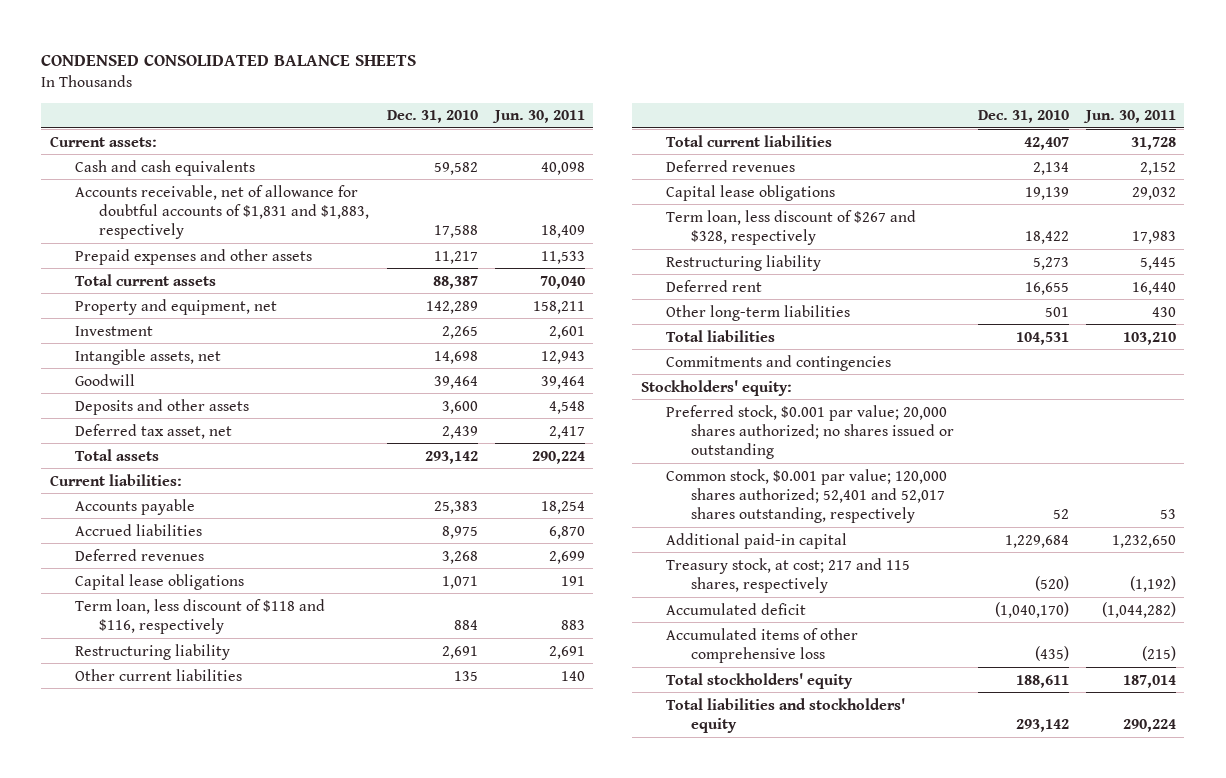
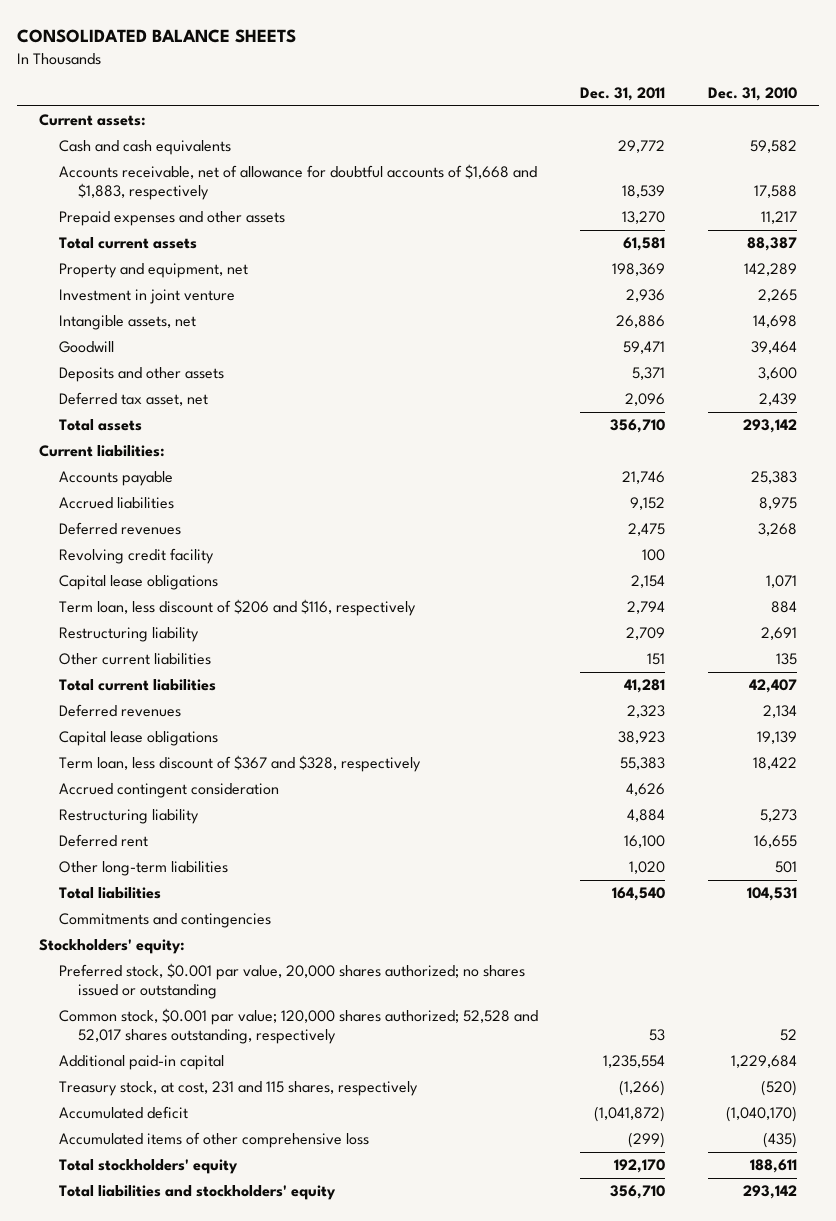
[41,54,417,66] CONDENSED CONSOLIDATED BALANCE SHEETS -> [17,29,297,44] CONSOLIDATED BALANCE SHEETS
[491,110,585,124] Jun. 30, 2011 -> none
none -> [580,86,666,101] Dec. 31, 2011
[74,184,370,240] Accounts receivable, net of allowance for doubtful accounts of $1,831 and $1,883, respectively -> [58,164,537,201] Accounts receivable, net of allowance for doubtful accounts of $1,668 and $1,883, respectively
[74,325,153,336] Investment -> [58,289,235,305] Investment in joint venture
none -> [58,548,214,565] Revolving credit facility
[74,598,325,634] Term loan, less discount of $118 and $116, respectively -> [58,599,416,617] Term loan, less discount of $206 and $116, respectively
[665,209,916,245] Term loan, less discount of $267 and $328, respectively -> [58,755,421,773] Term loan, less discount of $367 and $328, respectively
none -> [58,783,279,799] Accrued contingent consideration
[665,404,954,460] Preferred stock, $0.001 par value; 20,000 shares authorized; no shares issued or outstanding -> [58,963,525,1000] Preferred stock, $0.001 par value, 20,000 shares authorized; no shares issued or outstanding
[665,468,947,524] Common stock, $0.001 par value; 120,000 shares authorized; 52,401 and 52,017 shares outstanding, respectively -> [58,1008,538,1045] Common stock, $0.001 par value; 120,000 shares authorized; 52,528 and 52,017 shares outstanding, respectively
[665,557,910,593] Treasury stock, at cost; 217 and 115 shares, respectively -> [58,1081,418,1097] Treasury stock, at cost, 231 and 115 shares, respectively

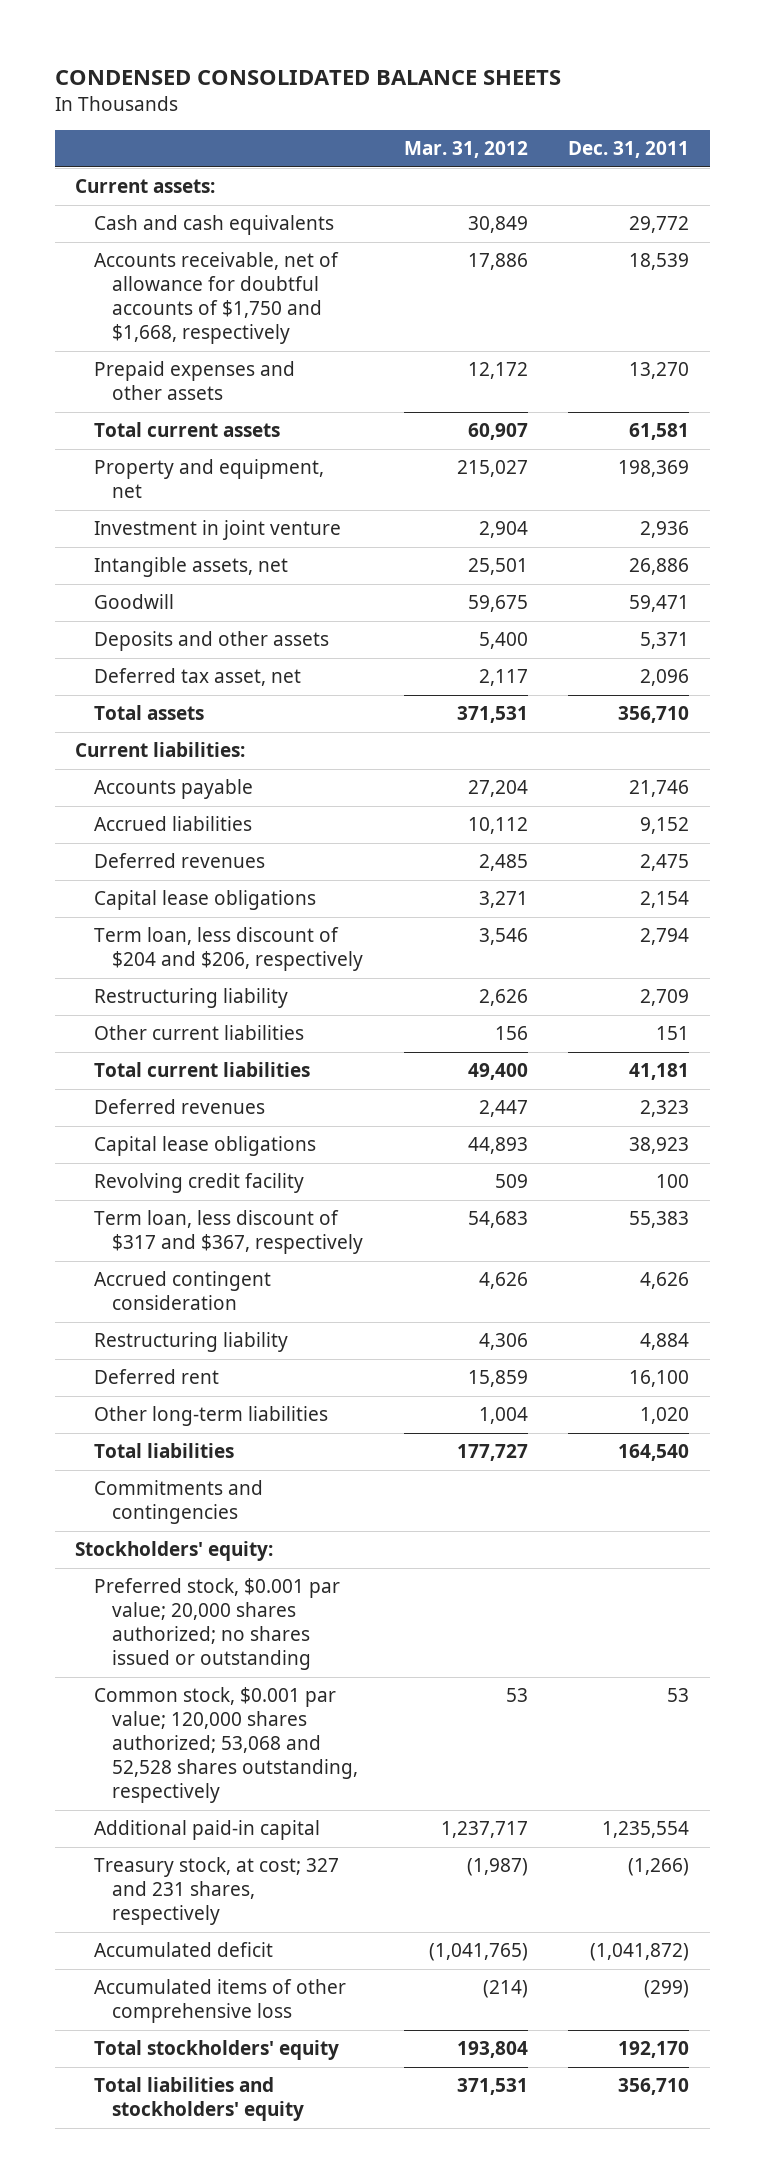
[17,29,297,44] CONSOLIDATED BALANCE SHEETS -> [55,69,562,85] CONDENSED CONSOLIDATED BALANCE SHEETS
[708,86,798,101] Dec. 31, 2010 -> none
none -> [403,141,528,159] Mar. 31, 2012
[58,164,537,201] Accounts receivable, net of allowance for doubtful accounts of $1,668 and $1,883, respectively -> [93,252,339,345] Accounts receivable, net of allowance for doubtful accounts of $1,750 and $1,668, respectively
[58,599,416,617] Term loan, less discount of $206 and $116, respectively -> [93,927,364,972] Term loan, less discount of $204 and $206, respectively
[624,679,666,694] 41,281 -> [629,1063,690,1081] 41,181
[58,548,214,565] Revolving credit facility -> [93,1173,304,1194] Revolving credit facility
[58,755,421,773] Term loan, less discount of $367 and $328, respectively -> [93,1210,364,1255] Term loan, less discount of $317 and $367, respectively
[58,963,525,1000] Preferred stock, $0.001 par value, 20,000 shares authorized; no shares issued or outstanding -> [93,1578,340,1671] Preferred stock, $0.001 par value; 20,000 shares authorized; no shares issued or outstanding
[58,1008,538,1045] Common stock, $0.001 par value; 120,000 shares authorized; 52,528 and 52,017 shares outstanding, respectively -> [93,1687,359,1804] Common stock, $0.001 par value; 120,000 shares authorized; 53,068 and 52,528 shares outstanding, respectively
[58,1081,418,1097] Treasury stock, at cost, 231 and 115 shares, respectively -> [93,1857,339,1926] Treasury stock, at cost; 327 and 231 shares, respectively

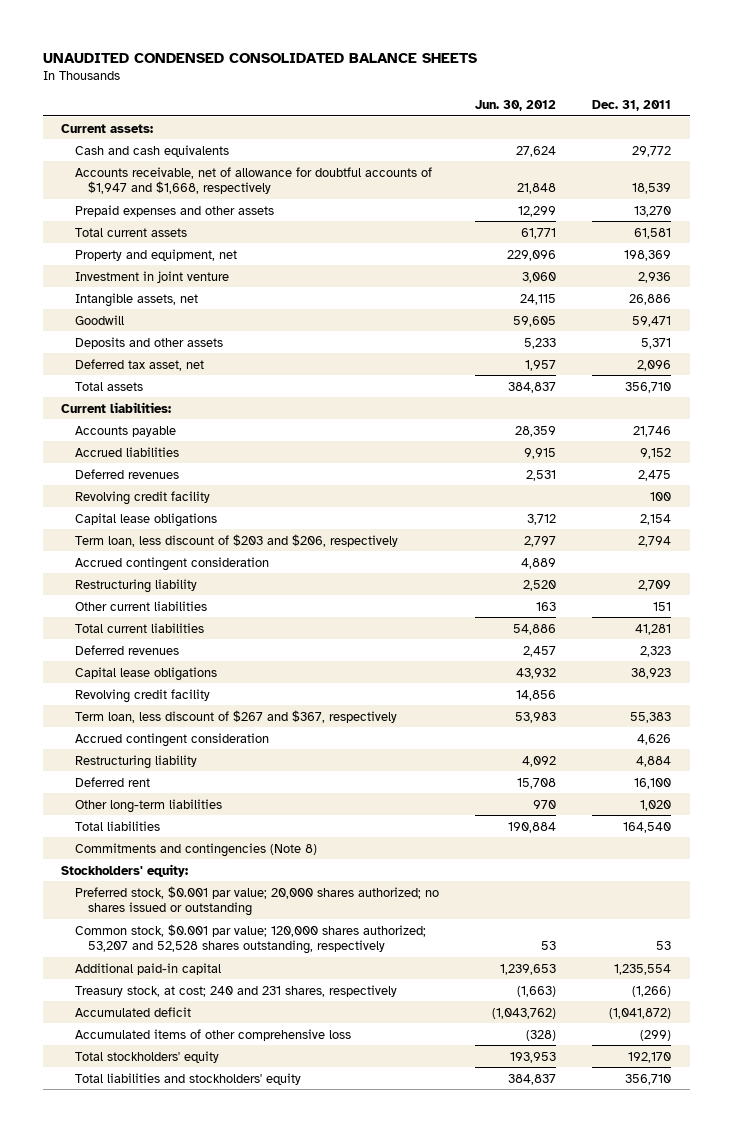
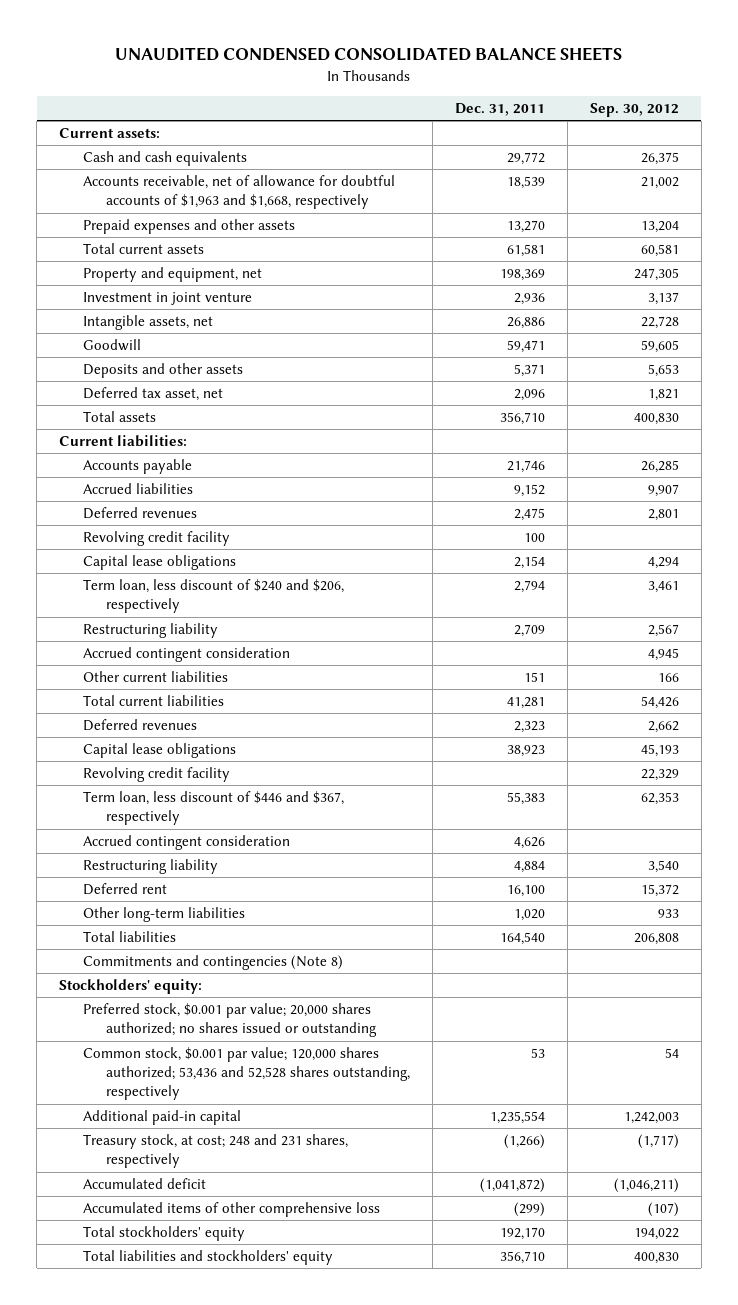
[474,100,556,112] Jun. 30, 2012 -> none
none -> [589,102,679,117] Sep. 30, 2012
[74,166,432,195] Accounts receivable, net of allowance for doubtful accounts of $1,947 and $1,668, respectively -> [82,175,395,210] Accounts receivable, net of allowance for doubtful accounts of $1,963 and $1,668, respectively
[74,533,398,547] Term loan, less discount of $203 and $206, respectively -> [82,579,344,614] Term loan, less discount of $240 and $206, respectively
[74,556,269,571] Accrued contingent consideration -> [82,647,290,663] Accrued contingent consideration
[74,709,397,723] Term loan, less discount of $267 and $367, respectively -> [82,791,344,826] Term loan, less discount of $446 and $367, respectively
[74,923,426,955] Common stock, $0.001 par value; 120,000 shares authorized; 53,207 and 52,528 shares outstanding, respectively -> [82,1047,411,1101] Common stock, $0.001 par value; 120,000 shares authorized; 53,436 and 52,528 shares outstanding, respectively
[74,984,397,997] Treasury stock, at cost; 240 and 231 shares, respectively -> [82,1134,348,1169] Treasury stock, at cost; 248 and 231 shares, respectively

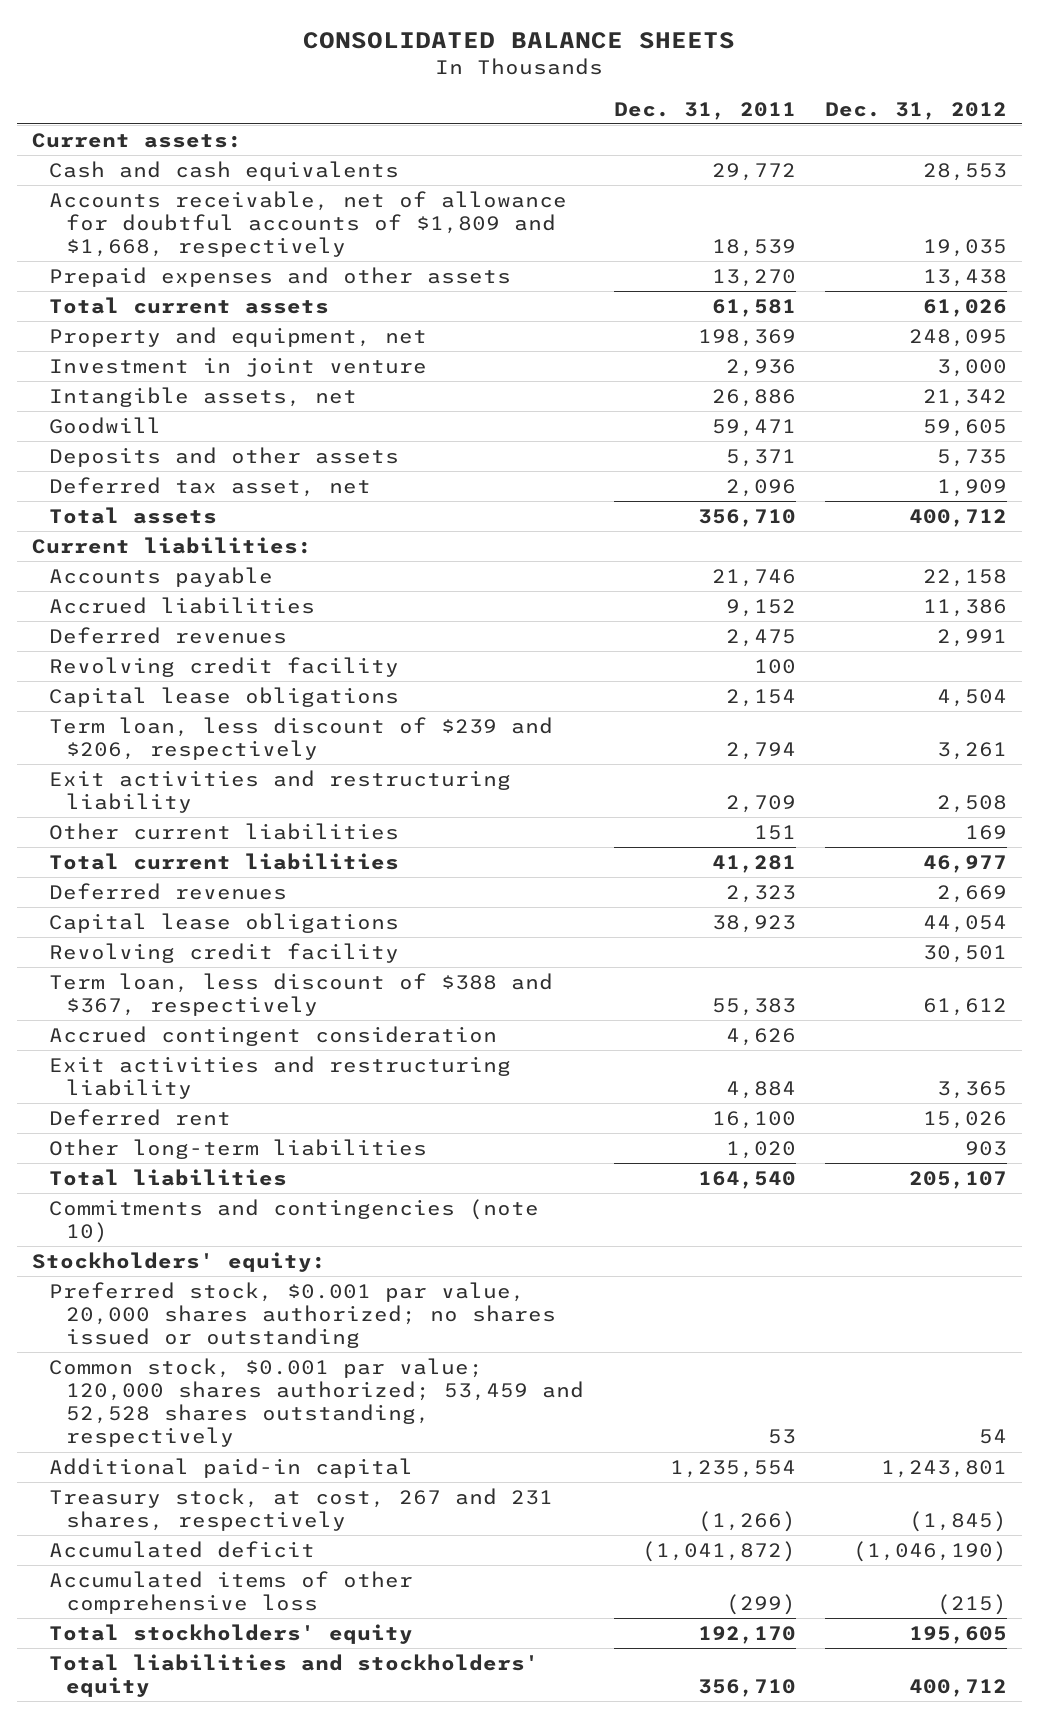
[114,47,622,62] UNAUDITED CONDENSED CONSOLIDATED BALANCE SHEETS -> [303,31,736,49] CONSOLIDATED BALANCE SHEETS
[589,102,679,117] Sep. 30, 2012 -> none
none -> [825,101,1008,120] Dec. 31, 2012
[82,175,395,210] Accounts receivable, net of allowance for doubtful accounts of $1,963 and $1,668, respectively -> [49,190,568,258] Accounts receivable, net of allowance for doubtful accounts of $1,809 and $1,668, respectively
[82,647,290,663] Accrued contingent consideration -> none
[82,579,344,614] Term loan, less discount of $240 and $206, respectively -> [49,716,554,761] Term loan, less discount of $239 and $206, respectively
[82,623,218,639] Restructuring liability -> [49,769,512,814] Exit activities and restructuring liability
[82,791,344,826] Term loan, less discount of $446 and $367, respectively -> [49,972,554,1017] Term loan, less discount of $388 and $367, respectively
[82,859,218,875] Restructuring liability -> [49,1055,512,1100] Exit activities and restructuring liability
[82,955,343,971] Commitments and contingencies (Note 8) -> [49,1198,540,1244] Commitments and contingencies (note 10)
[82,1003,378,1038] Preferred stock, $0.001 par value; 20,000 shares authorized; no shares issued or outstanding -> [49,1281,557,1349] Preferred stock, $0.001 par value, 20,000 shares authorized; no shares issued or outstanding
[82,1047,411,1101] Common stock, $0.001 par value; 120,000 shares authorized; 53,436 and 52,528 shares outstanding, respectively -> [49,1357,585,1448] Common stock, $0.001 par value; 120,000 shares authorized; 53,459 and 52,528 shares outstanding, respectively
[82,1134,348,1169] Treasury stock, at cost; 248 and 231 shares, respectively -> [49,1487,554,1532] Treasury stock, at cost, 267 and 231 shares, respectively

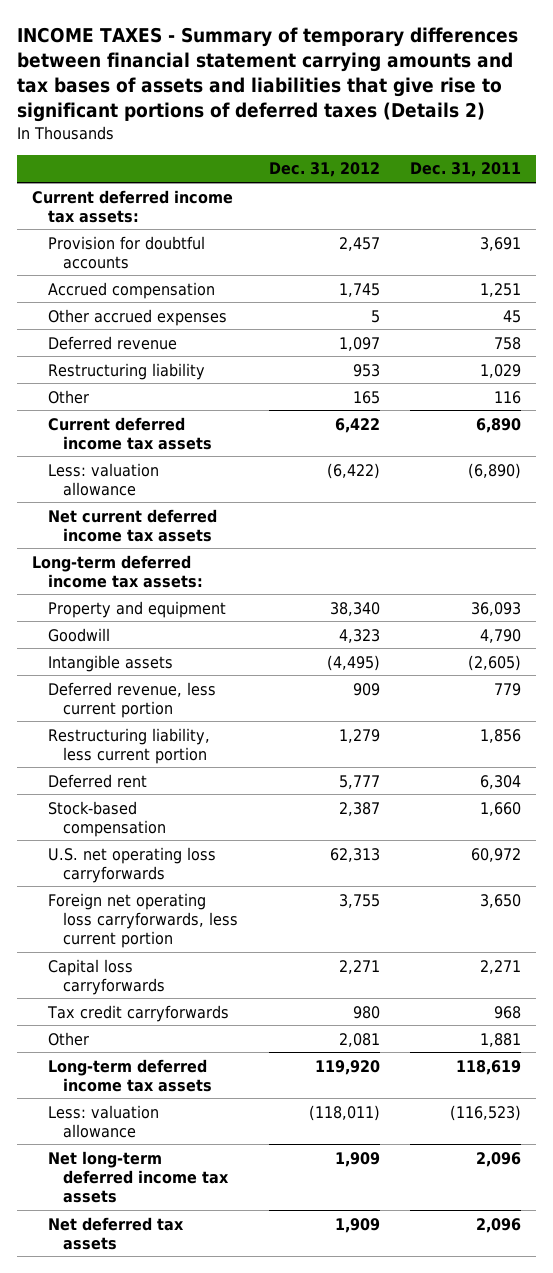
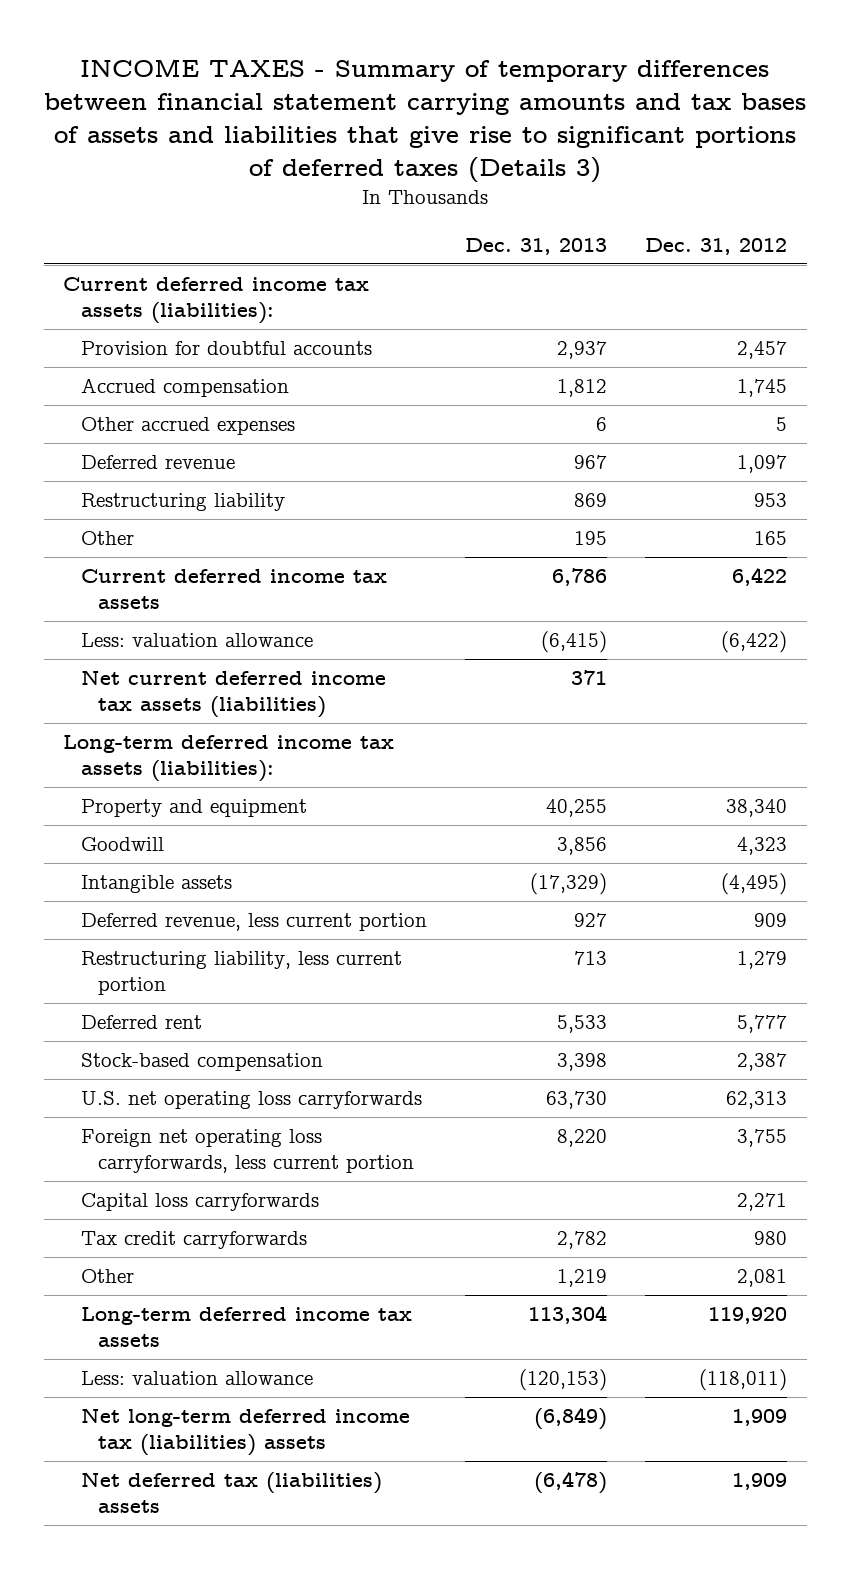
[16,26,518,122] INCOME TAXES - Summary of temporary differences between financial statement carrying amounts and tax bases of assets and liabilities that give rise to significant portions of deferred taxes (Details 2) -> [44,59,807,183] INCOME TAXES - Summary of temporary differences between financial statement carrying amounts and tax bases of assets and liabilities that give rise to significant portions of deferred taxes (Details 3)
[410,162,522,178] Dec. 31, 2011 -> none
none -> [465,237,608,255] Dec. 31, 2013
[32,189,234,223] Current deferred income tax assets: -> [63,277,370,325] Current deferred income tax assets (liabilities):
[47,508,217,542] Net current deferred income tax assets -> [80,670,386,719] Net current deferred income tax assets (liabilities)
[32,554,203,588] Long-term deferred income tax assets: -> [63,735,395,783] Long-term deferred income tax assets (liabilities):
[47,1150,229,1203] Net long-term deferred income tax assets -> [80,1408,410,1457] Net long-term deferred income tax (liabilities) assets
[47,1216,184,1250] Net deferred tax assets -> [80,1472,382,1514] Net deferred tax (liabilities) assets

